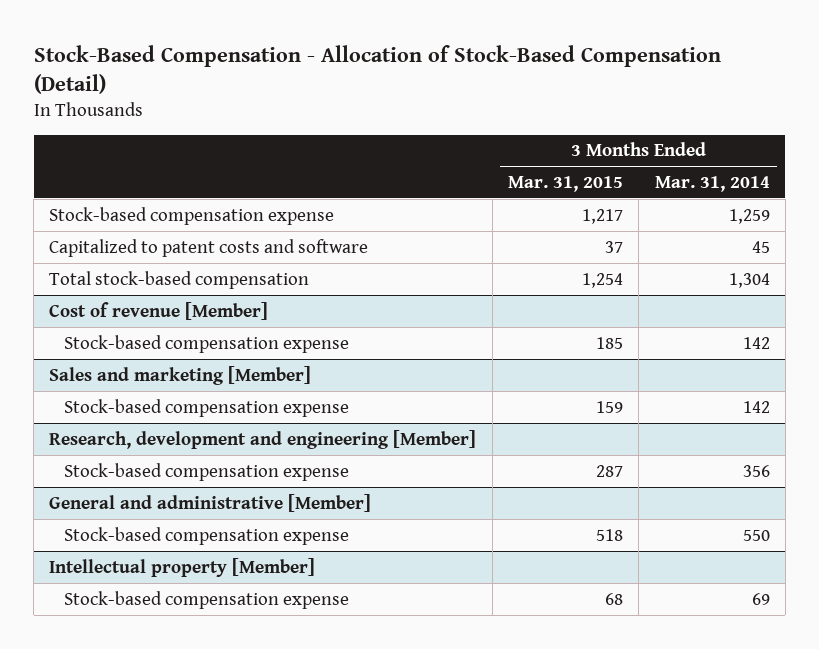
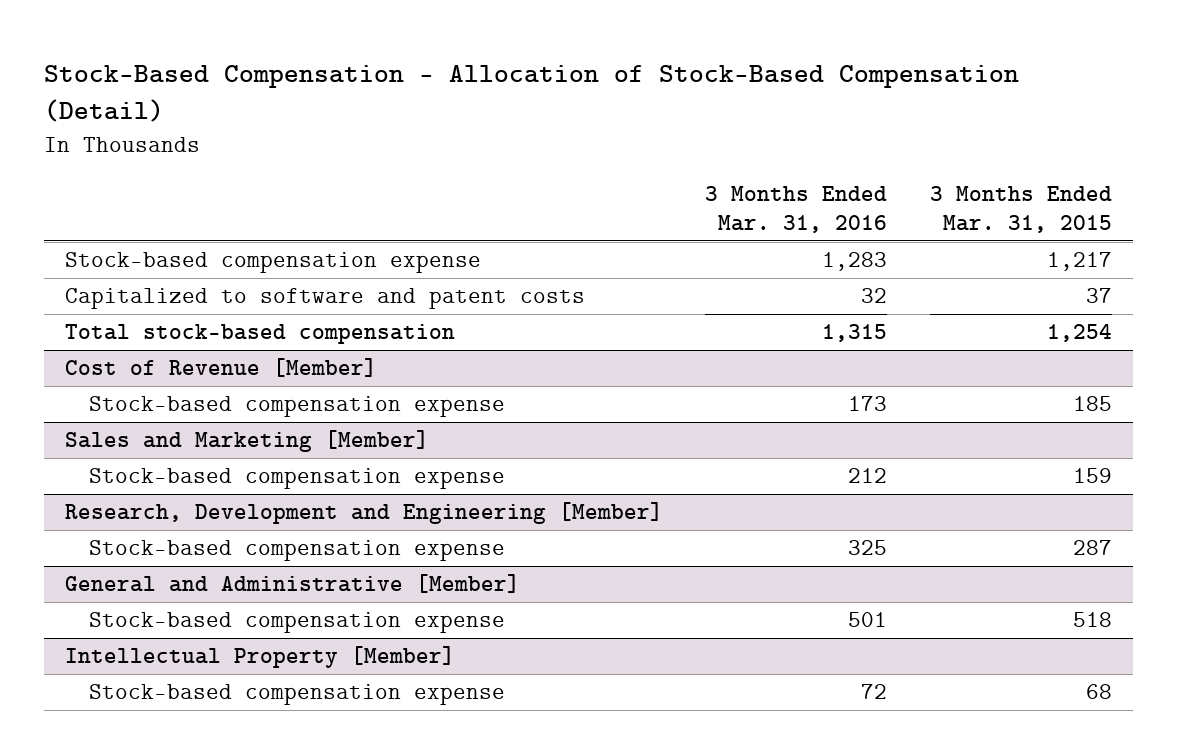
[654,175,770,192] Mar. 31, 2014 -> none
none -> [705,186,888,233] 3 Months Ended Mar. 31, 2016
[49,238,369,257] Capitalized to patent costs and software -> [65,288,586,310] Capitalized to software and patent costs
[49,301,269,320] Cost of revenue [Member] -> [65,358,378,378] Cost of Revenue [Member]
[49,365,312,385] Sales and marketing [Member] -> [65,430,430,453] Sales and Marketing [Member]
[49,429,477,449] Research, development and engineering [Member] -> [65,502,664,525] Research, Development and Engineering [Member]
[49,493,372,512] General and administrative [Member] -> [65,574,521,594] General and Administrative [Member]
[49,557,316,577] Intellectual property [Member] -> [65,646,456,669] Intellectual Property [Member]

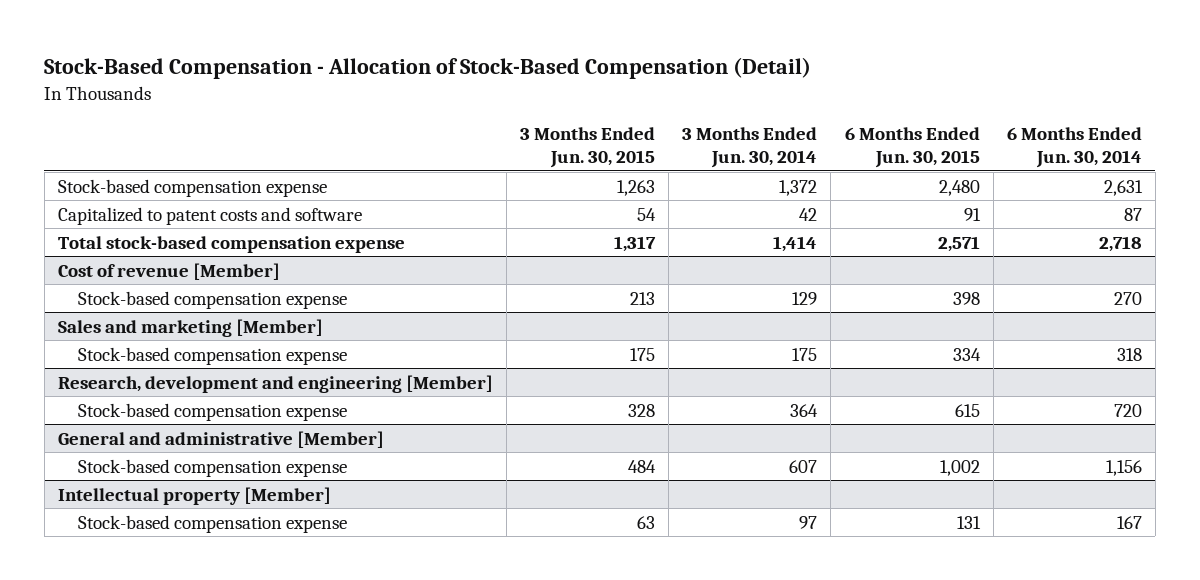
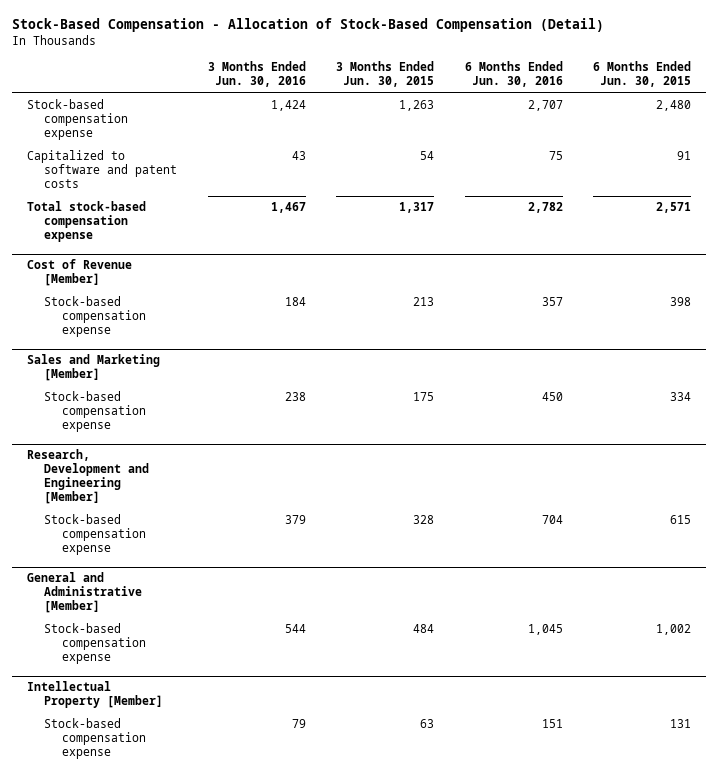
[682,126,818,168] 3 Months Ended Jun. 30, 2014 -> none
[1006,126,1142,168] 6 Months Ended Jun. 30, 2014 -> none
none -> [207,61,306,88] 3 Months Ended Jun. 30, 2016
none -> [464,61,563,88] 6 Months Ended Jun. 30, 2016
[57,206,362,225] Capitalized to patent costs and software -> [26,150,178,189] Capitalized to software and patent costs
[57,262,280,280] Cost of revenue [Member] -> [26,259,132,287] Cost of Revenue [Member]
[57,318,323,337] Sales and marketing [Member] -> [26,354,160,382] Sales and Marketing [Member]
[57,374,493,393] Research, development and engineering [Member] -> [26,449,150,505] Research, Development and Engineering [Member]
[57,430,384,448] General and administrative [Member] -> [26,572,143,614] General and Administrative [Member]
[57,486,331,505] Intellectual property [Member] -> [26,681,164,709] Intellectual Property [Member]

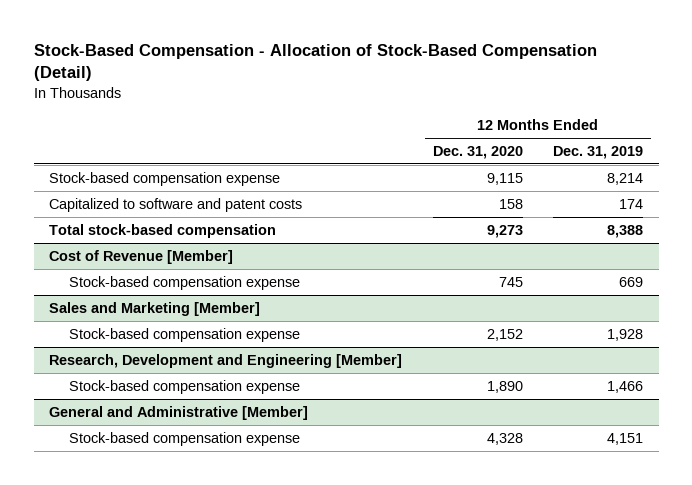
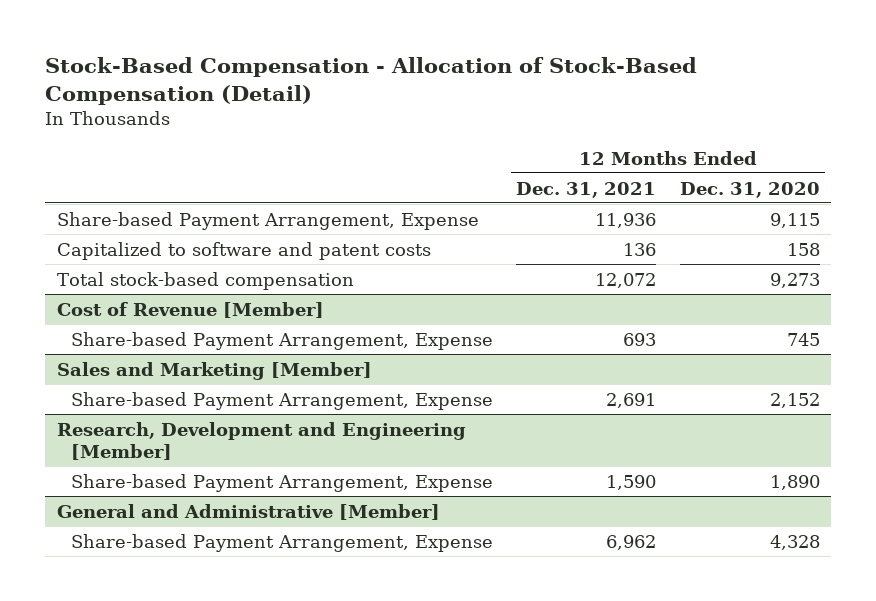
[553,145,644,159] Dec. 31, 2019 -> none
none -> [516,181,657,198] Dec. 31, 2021
[49,171,281,186] Stock-based compensation expense -> [56,211,479,230] Share-based Payment Arrangement, Expense
[68,275,300,290] Stock-based compensation expense -> [71,331,494,350] Share-based Payment Arrangement, Expense
[68,327,300,342] Stock-based compensation expense -> [71,391,494,410] Share-based Payment Arrangement, Expense
[68,379,300,394] Stock-based compensation expense -> [71,473,494,492] Share-based Payment Arrangement, Expense
[68,431,300,446] Stock-based compensation expense -> [71,533,494,552] Share-based Payment Arrangement, Expense

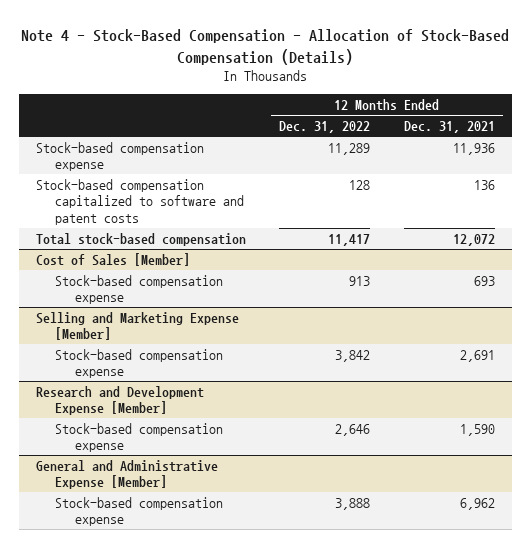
[44,56,697,105] Stock-Based Compensation - Allocation of Stock-Based Compensation (Detail) -> [21,29,510,65] Note 4 - Stock-Based Compensation - Allocation of Stock-Based Compensation (Details)
[679,181,820,198] Dec. 31, 2020 -> none
none -> [279,121,371,134] Dec. 31, 2022
[56,211,479,230] Share-based Payment Arrangement, Expense -> [35,141,204,172] Stock-based compensation expense
[56,241,431,260] Capitalized to software and patent costs -> [35,178,245,225] Stock-based compensation capitalized to software and patent costs
[56,301,324,318] Cost of Revenue [Member] -> [35,252,190,266] Cost of Sales [Member]
[71,331,494,350] Share-based Payment Arrangement, Expense -> [55,274,224,305] Stock-based compensation expense
[56,361,372,380] Sales and Marketing [Member] -> [35,311,239,341] Selling and Marketing Expense [Member]
[71,391,494,410] Share-based Payment Arrangement, Expense -> [55,348,224,379] Stock-based compensation expense
[56,421,466,460] Research, Development and Engineering [Member] -> [35,385,204,416] Research and Development Expense [Member]
[71,473,494,492] Share-based Payment Arrangement, Expense -> [55,422,224,453] Stock-based compensation expense
[56,503,440,520] General and Administrative [Member] -> [35,459,218,490] General and Administrative Expense [Member]
[71,533,494,552] Share-based Payment Arrangement, Expense -> [55,496,224,527] Stock-based compensation expense

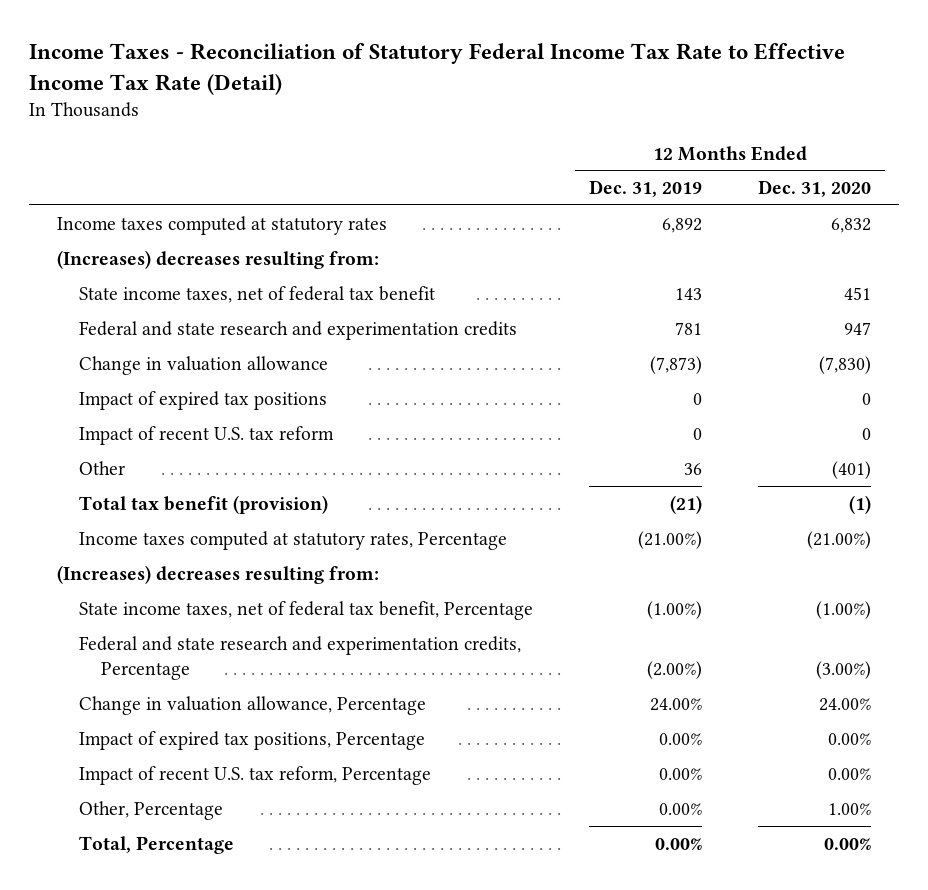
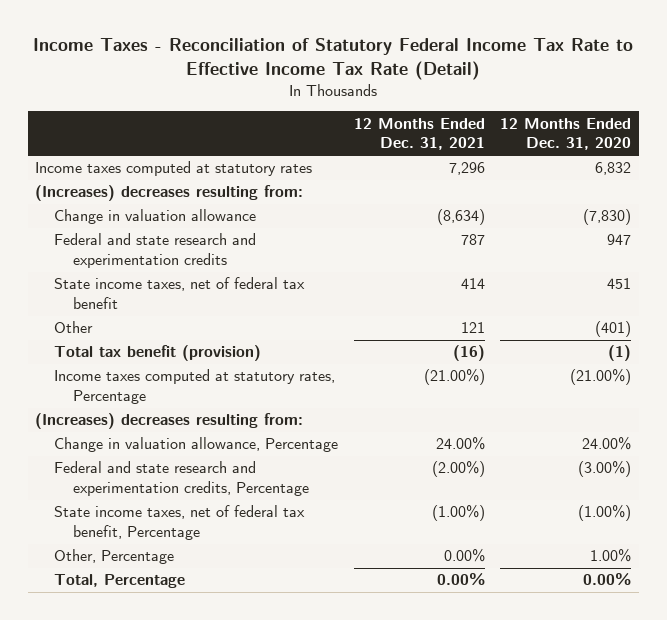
[589,180,703,198] Dec. 31, 2019 -> none
none -> [353,117,485,151] 12 Months Ended Dec. 31, 2021
[78,390,327,410] Impact of expired tax positions -> none
[78,425,334,445] Impact of recent U.S. tax reform -> none
[78,320,517,340] Federal and state research and experimentation credits -> [54,233,257,269] Federal and state research and experimentation credits
[78,285,435,303] State income taxes, net of federal tax benefit -> [54,277,306,310] State income taxes, net of federal tax benefit
[78,730,425,750] Impact of expired tax positions, Percentage -> none
[78,765,431,785] Impact of recent U.S. tax reform, Percentage -> none
[78,635,521,681] Federal and state research and experimentation credits, Percentage -> [54,461,309,497] Federal and state research and experimentation credits, Percentage
[78,600,533,620] State income taxes, net of federal tax benefit, Percentage -> [54,505,306,541] State income taxes, net of federal tax benefit, Percentage

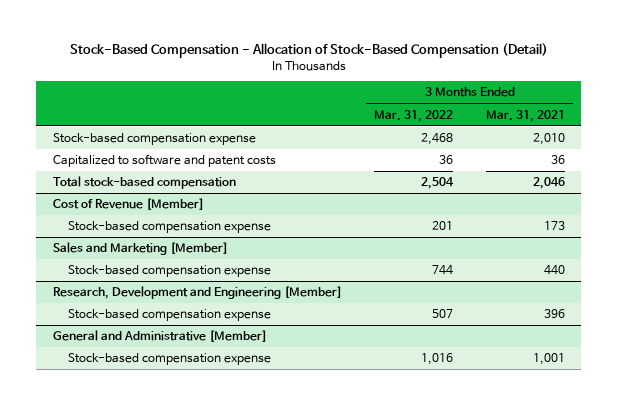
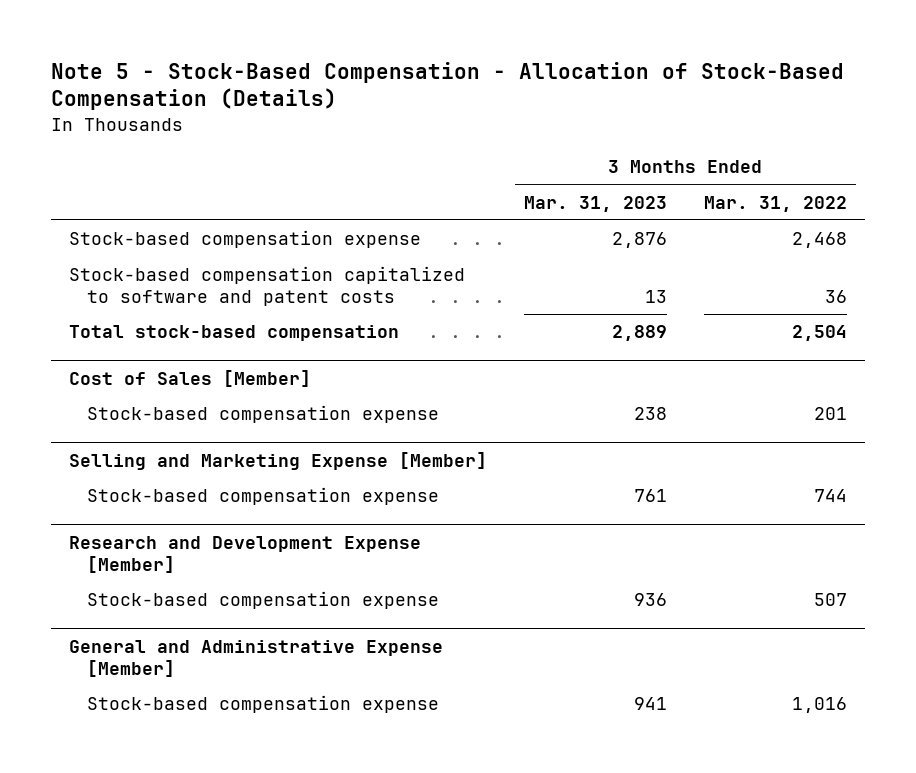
[69,43,548,59] Stock-Based Compensation - Allocation of Stock-Based Compensation (Detail) -> [50,61,844,111] Note 5 - Stock-Based Compensation - Allocation of Stock-Based Compensation (Details)
[486,109,566,122] Mar. 31, 2021 -> none
none -> [523,195,667,212] Mar. 31, 2023
[52,154,276,168] Capitalized to software and patent costs -> [69,266,466,306] Stock-based compensation capitalized to software and patent costs
[52,198,204,211] Cost of Revenue [Member] -> [69,370,312,388] Cost of Sales [Member]
[52,242,228,256] Sales and Marketing [Member] -> [69,452,488,471] Selling and Marketing Expense [Member]
[52,286,342,300] Research, Development and Engineering [Member] -> [69,536,422,573] Research and Development Expense [Member]
[52,330,267,343] General and Administrative [Member] -> [69,640,444,677] General and Administrative Expense [Member]

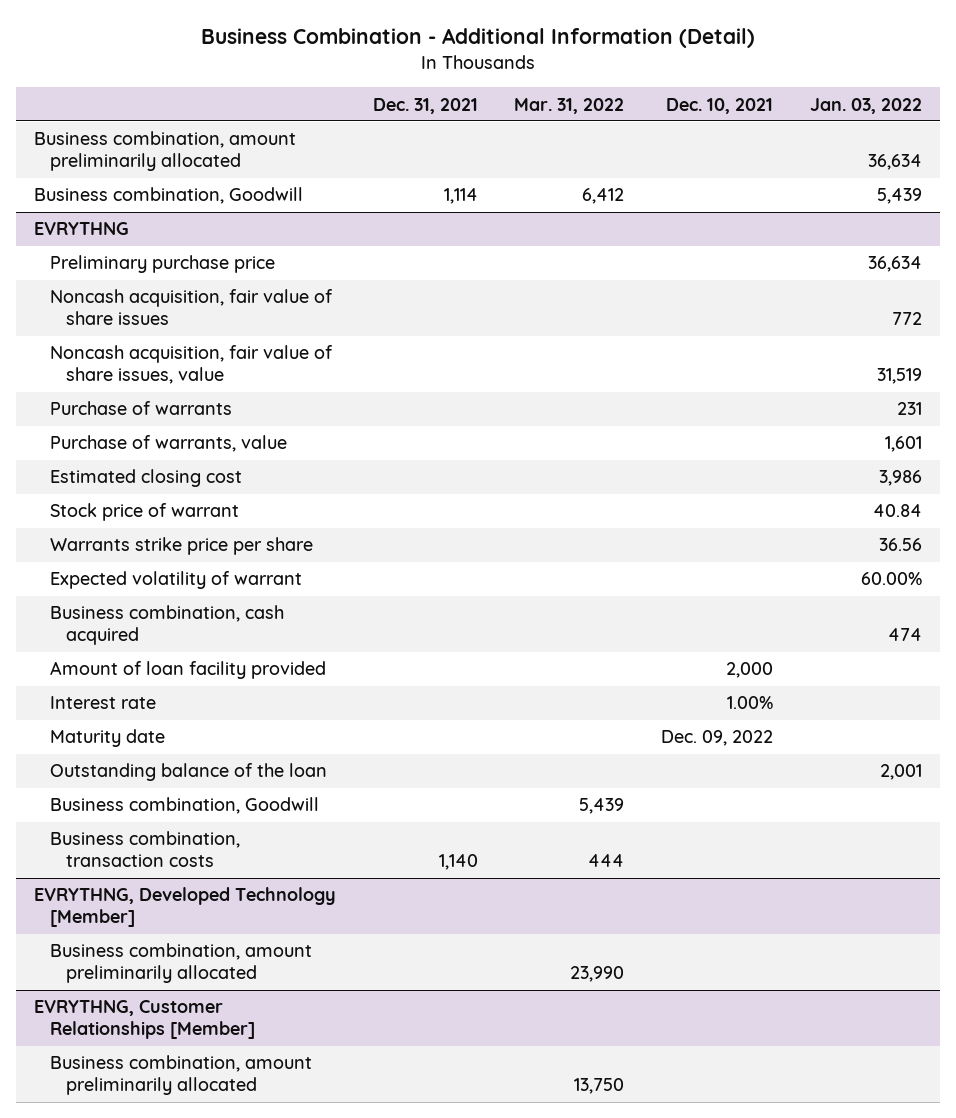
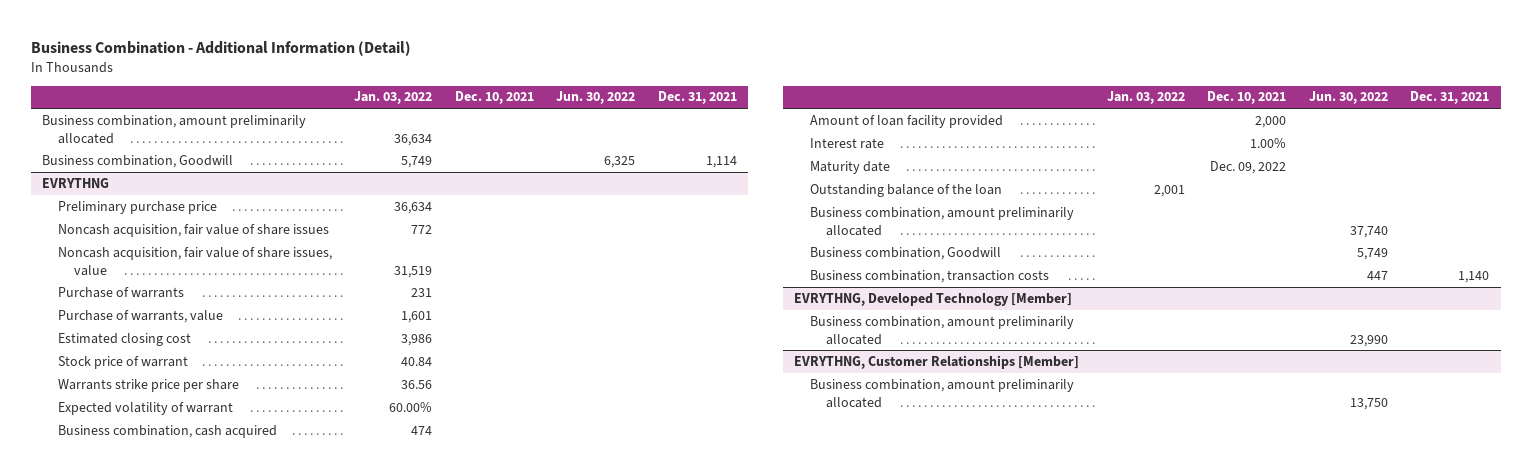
[514,97,625,114] Mar. 31, 2022 -> none
none -> [556,91,636,105] Jun. 30, 2022
[876,188,922,205] 5,439 -> [401,155,433,168] 5,749
none -> [810,206,1075,236] Business combination, amount preliminarily allocated

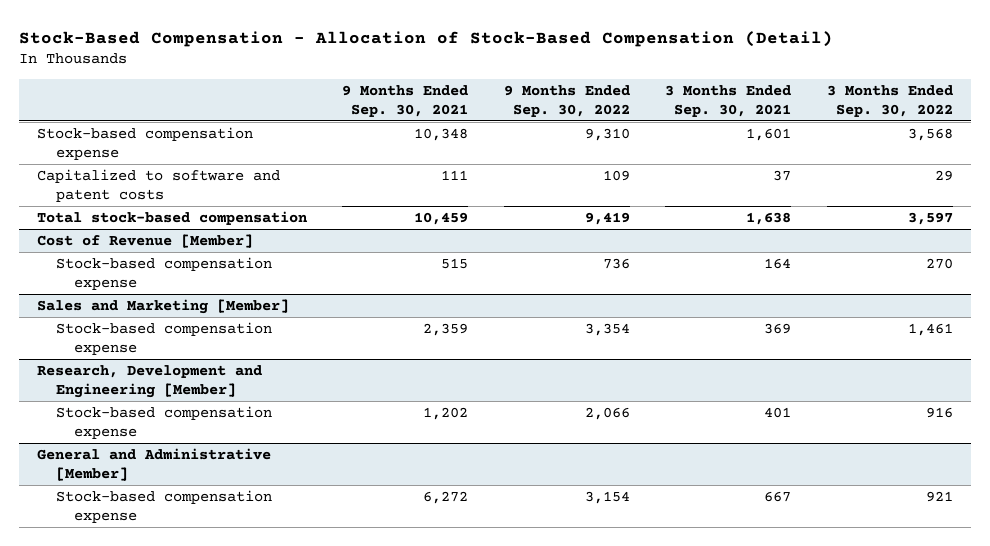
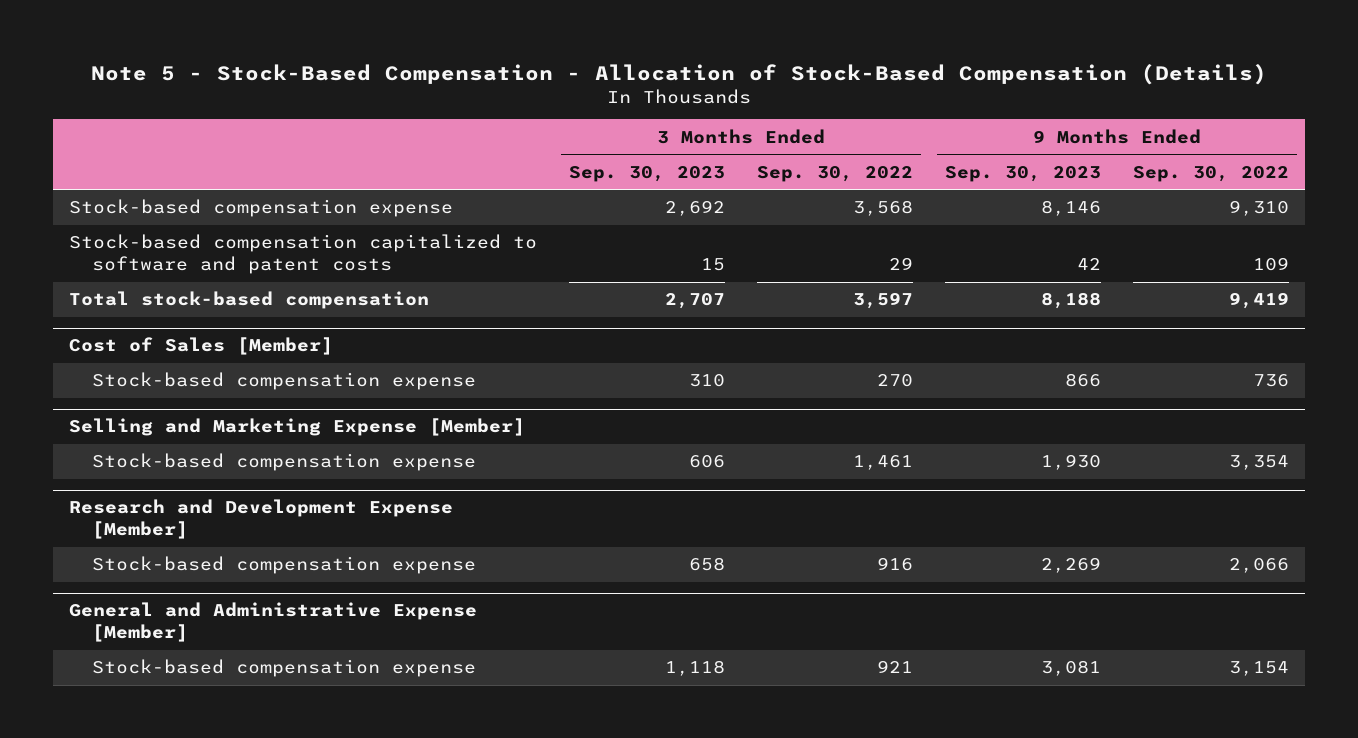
[18,30,833,47] Stock-Based Compensation - Allocation of Stock-Based Compensation (Detail) -> [90,63,1267,85] Note 5 - Stock-Based Compensation - Allocation of Stock-Based Compensation (Details)
[342,84,469,117] 9 Months Ended Sep. 30, 2021 -> none
[665,84,792,117] 3 Months Ended Sep. 30, 2021 -> none
none -> [569,165,726,182] Sep. 30, 2023
none -> [944,165,1101,182] Sep. 30, 2023
[36,168,280,203] Capitalized to software and patent costs -> [69,234,538,275] Stock-based compensation capitalized to software and patent costs
[36,233,253,248] Cost of Revenue [Member] -> [69,337,334,356] Cost of Sales [Member]
[36,298,289,314] Sales and Marketing [Member] -> [69,418,526,437] Selling and Marketing Expense [Member]
[36,364,262,399] Research, Development and Engineering [Member] -> [69,499,454,540] Research and Development Expense [Member]
[36,447,271,482] General and Administrative [Member] -> [69,602,478,643] General and Administrative Expense [Member]

